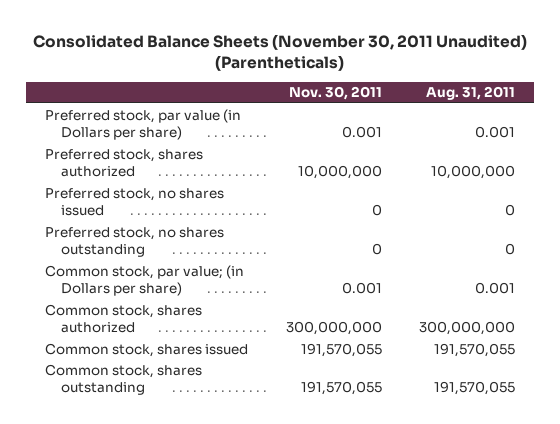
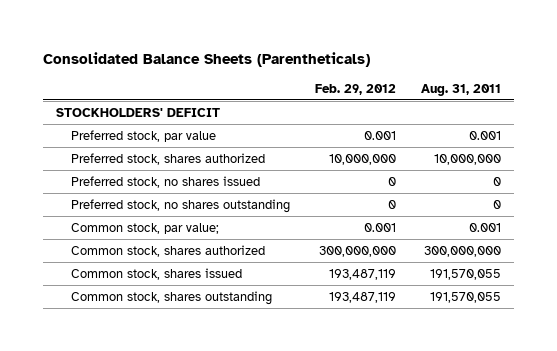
[33,34,528,72] Consolidated Balance Sheets (November 30, 2011 Unaudited) (Parentheticals) -> [43,51,371,67] Consolidated Balance Sheets (Parentheticals)
[288,86,382,101] Nov. 30, 2011 -> none
none -> [315,83,397,95] Feb. 29, 2012
none -> [55,107,220,117] STOCKHOLDERS' DEFICIT
[45,108,242,140] Preferred stock, par value (in Dollars per share) -> [71,129,217,142] Preferred stock, par value
[45,264,245,296] Common stock, par value; (in Dollars per share) -> [71,222,220,234] Common stock, par value;

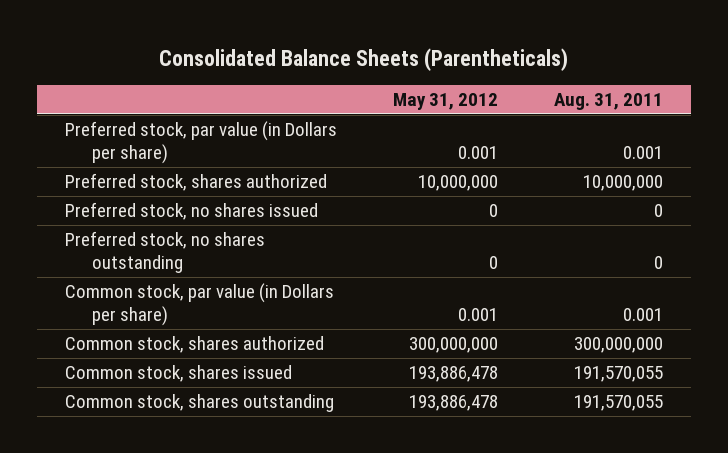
[315,83,397,95] Feb. 29, 2012 -> none
none -> [393,93,499,111] May 31, 2012
[55,107,220,117] STOCKHOLDERS' DEFICIT -> none
[71,129,217,142] Preferred stock, par value -> [65,121,338,165] Preferred stock, par value (in Dollars per share)
[71,222,220,234] Common stock, par value; -> [65,283,335,327] Common stock, par value (in Dollars per share)

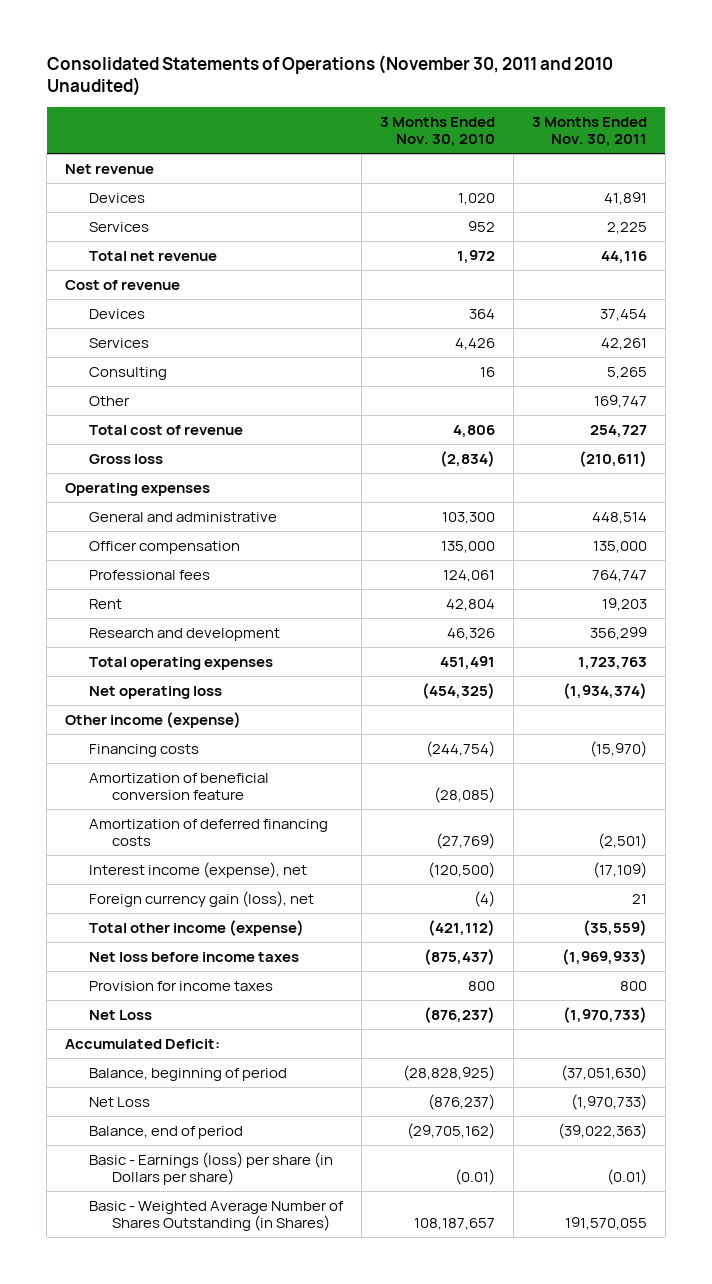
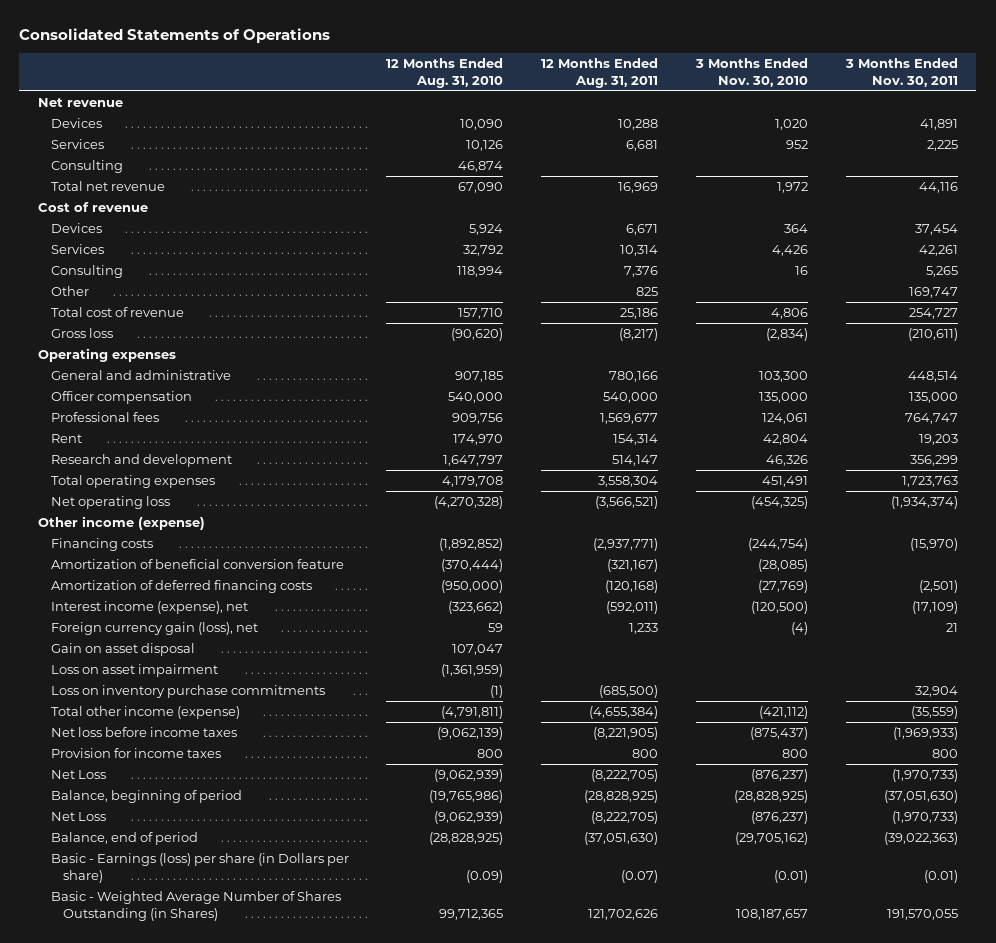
[46,54,613,97] Consolidated Statements of Operations (November 30, 2011 and 2010 Unaudited) -> [19,27,331,43] Consolidated Statements of Operations
none -> [386,58,504,88] 12 Months Ended Aug. 31, 2010
none -> [541,58,659,88] 12 Months Ended Aug. 31, 2011
none -> [50,160,123,174] Consulting
none -> [50,643,195,657] Gain on asset disposal
none -> [50,664,218,678] Loss on asset impairment
none -> [50,685,325,699] Loss on inventory purchase commitments
[65,1038,221,1049] Accumulated Deficit: -> none

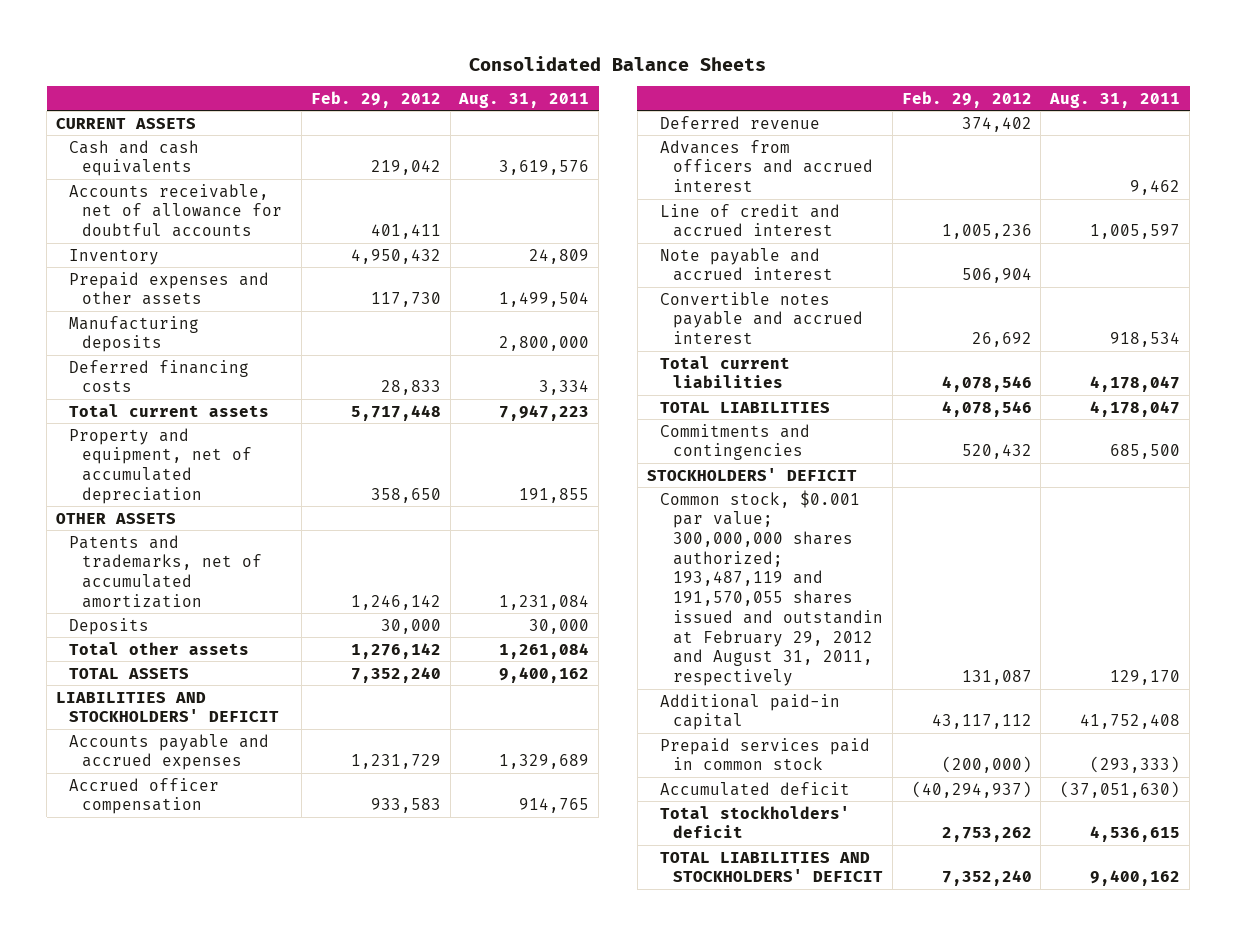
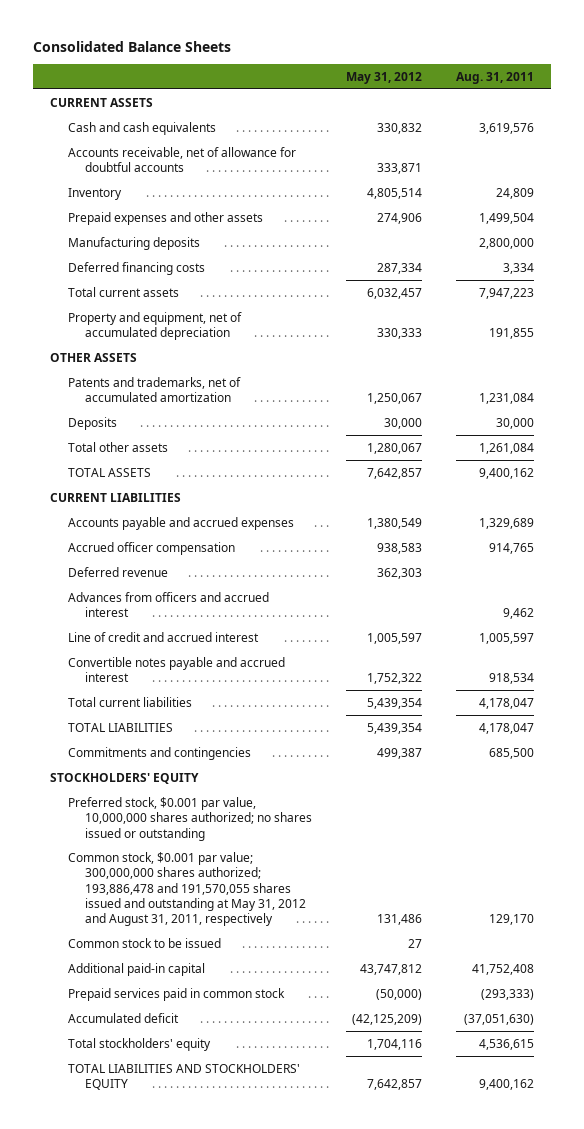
[310,90,441,108] Feb. 29, 2012 -> none
none -> [346,72,423,85] May 31, 2012
[55,691,280,723] LIABILITIES AND STOCKHOLDERS' DEFICIT -> none
none -> [50,492,182,502] CURRENT LIABILITIES
[659,247,833,282] Note payable and accrued interest -> none
[646,467,857,481] STOCKHOLDERS' DEFICIT -> [50,772,200,784] STOCKHOLDERS' EQUITY
none -> [67,796,313,841] Preferred stock, $0.001 par value, 10,000,000 shares authorized; no shares issued or outstanding
[659,489,883,686] Common stock, $0.001 par value; 300,000,000 shares authorized; 193,487,119 and 191,570,055 shares issued and outstandin at February 29, 2012 and August 31, 2011, respectively -> [67,851,307,927] Common stock, $0.001 par value; 300,000,000 shares authorized; 193,886,478 and 191,570,055 shares issued and outstanding at May 31, 2012 and August 31, 2011, respectively
none -> [67,937,221,948] Common stock to be issued
[659,805,850,839] Total stockholders' deficit -> [67,1037,211,1051] Total stockholders' equity
[659,851,883,883] TOTAL LIABILITIES AND STOCKHOLDERS' DEFICIT -> [67,1063,300,1091] TOTAL LIABILITIES AND STOCKHOLDERS' EQUITY

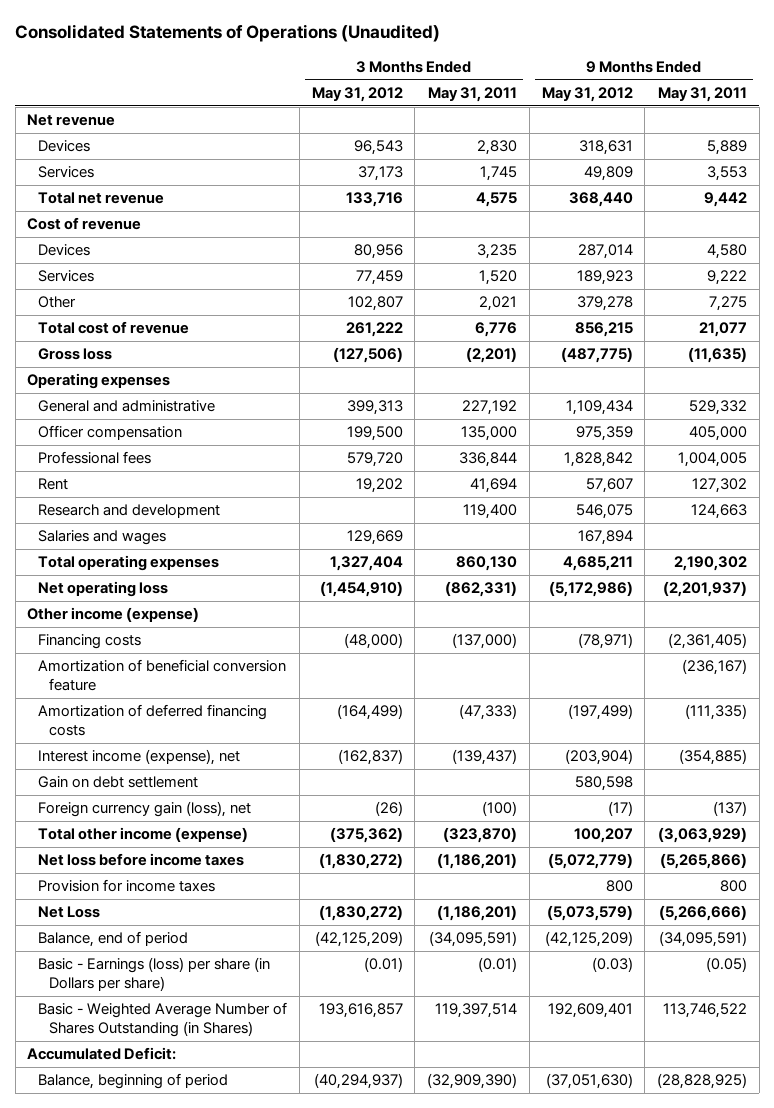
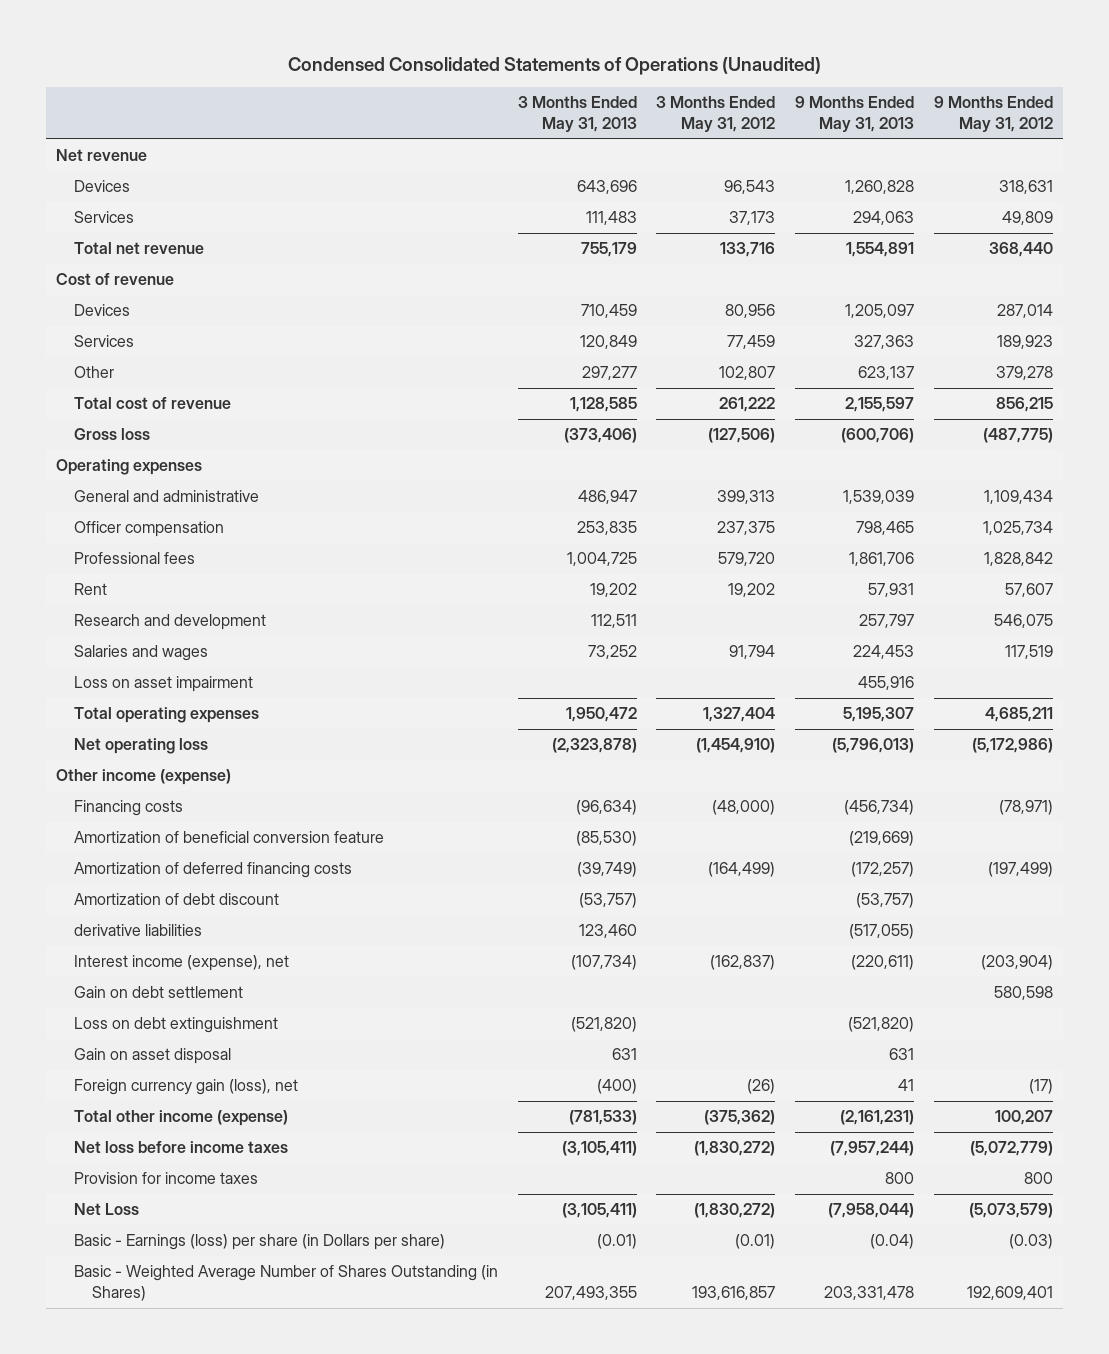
[15,24,441,43] Consolidated Statements of Operations (Unaudited) -> [287,56,821,75] Condensed Consolidated Statements of Operations (Unaudited)
[428,86,518,102] May 31, 2011 -> none
[658,86,748,102] May 31, 2011 -> none
none -> [517,96,637,132] 3 Months Ended May 31, 2013
none -> [795,96,915,132] 9 Months Ended May 31, 2013
[346,426,403,442] 199,500 -> [717,521,776,536] 237,375
[575,426,633,442] 975,359 -> [983,521,1054,536] 1,025,734
[346,530,403,546] 129,669 -> [729,645,776,660] 91,794
[577,530,633,546] 167,894 -> [1005,645,1054,660] 117,519
none -> [73,676,253,693] Loss on asset impairment
none -> [73,893,279,906] Amortization of debt discount
none -> [73,924,202,937] derivative liabilities
none -> [73,1017,278,1034] Loss on debt extinguishment
none -> [73,1048,231,1065] Gain on asset disposal
[38,931,189,948] Balance, end of period -> none
[27,1047,177,1061] Accumulated Deficit: -> none
[38,1073,229,1090] Balance, beginning of period -> none

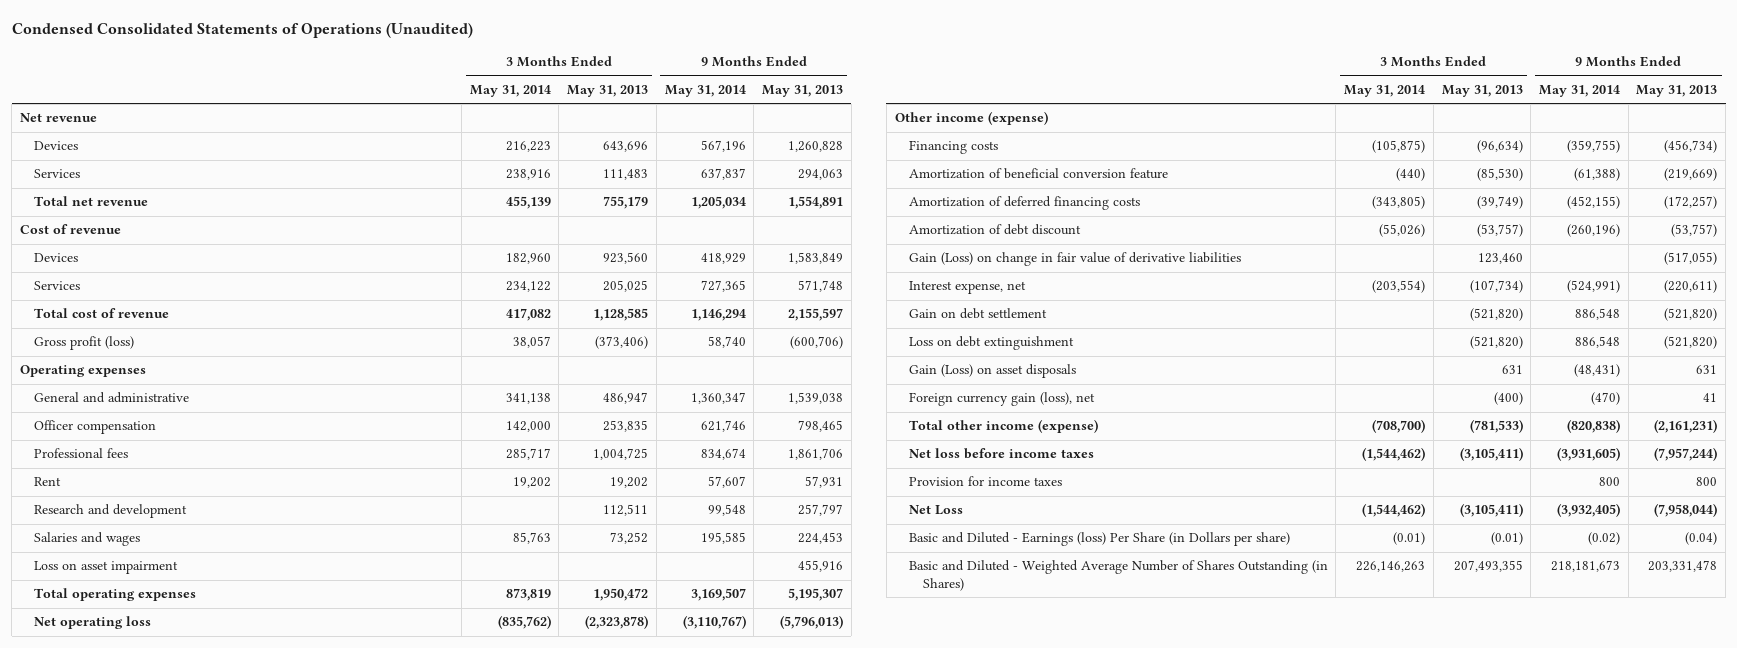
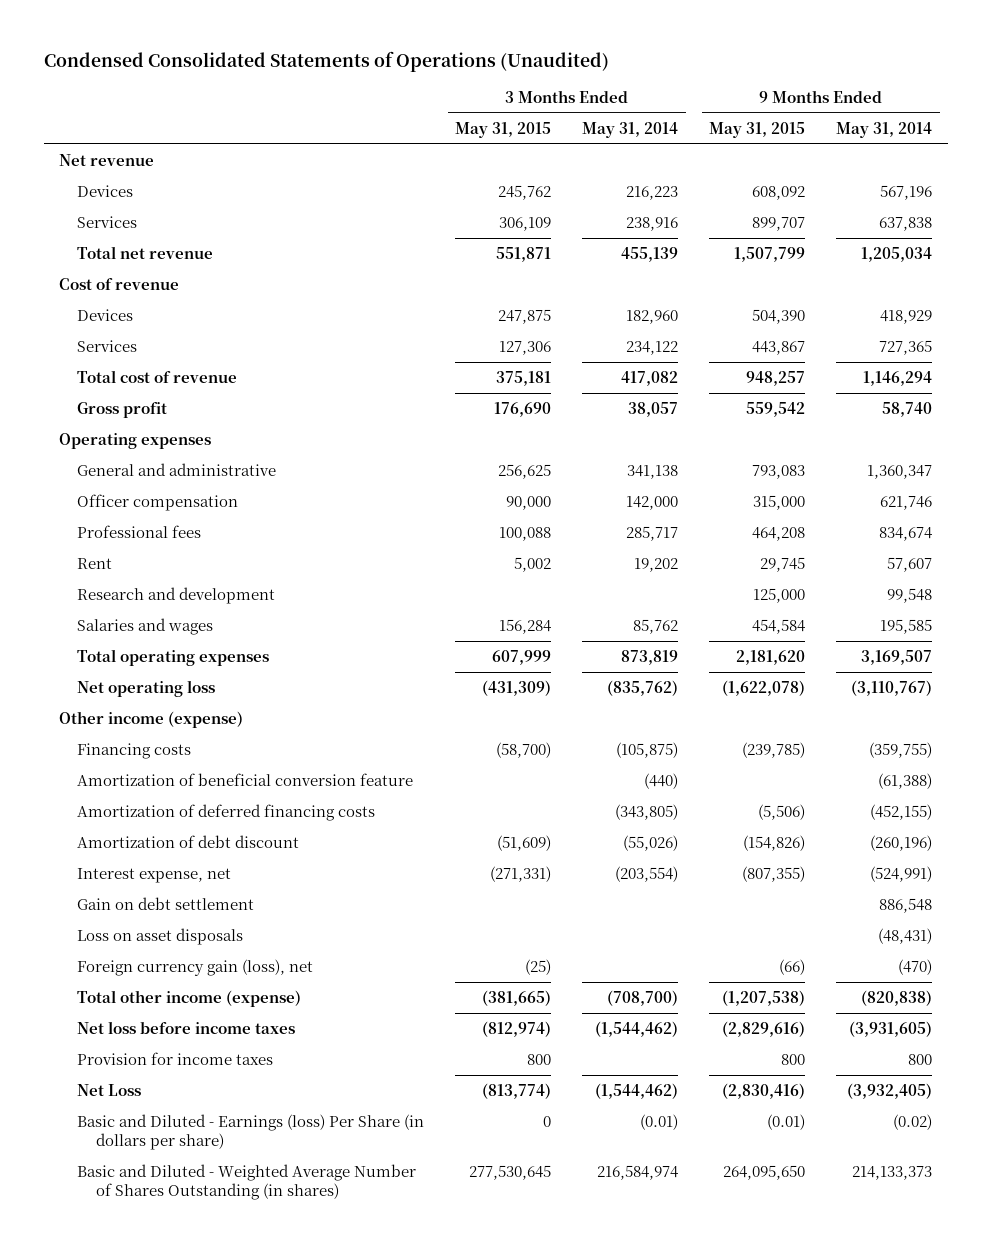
[567,84,649,97] May 31, 2013 -> none
[761,84,843,97] May 31, 2013 -> none
none -> [455,121,552,138] May 31, 2015
none -> [709,121,806,138] May 31, 2015
[700,168,746,181] 637,837 -> [879,216,933,231] 637,838
[34,336,135,351] Gross profit (loss) -> [77,401,168,418] Gross profit
[34,561,179,575] Loss on asset impairment -> none
[512,532,551,545] 85,763 -> [633,618,679,634] 85,762
[908,252,1241,267] Gain (Loss) on change in fair value of derivative liabilities -> none
[908,336,1074,351] Loss on debt extinguishment -> none
[908,364,1076,379] Gain (Loss) on asset disposals -> [77,927,244,945] Loss on asset disposals
[908,532,1290,547] Basic and Diluted - Earnings (loss) Per Share (in Dollars per share) -> [77,1113,425,1151] Basic and Diluted - Earnings (loss) Per Share (in dollars per share)
[908,560,1328,591] Basic and Diluted - Weighted Average Number of Shares Outstanding (in Shares) -> [77,1163,417,1201] Basic and Diluted - Weighted Average Number of Shares Outstanding (in shares)
[1356,561,1426,573] 226,146,263 -> [597,1164,679,1180] 216,584,974
[1551,560,1621,573] 218,181,673 -> [852,1165,933,1180] 214,133,373

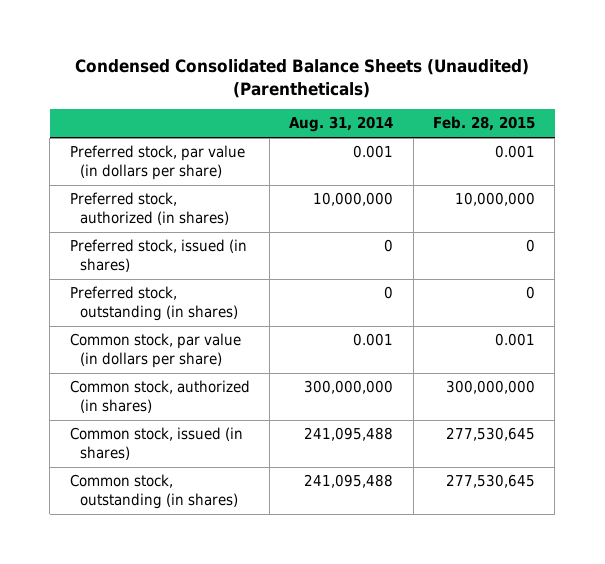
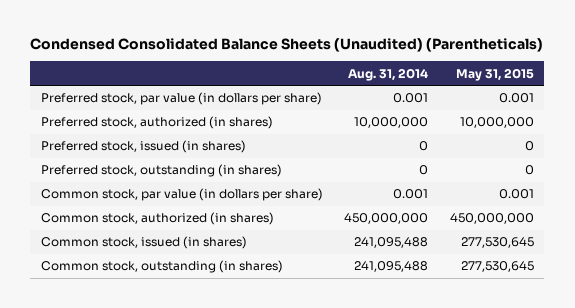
[433,116,536,132] Feb. 28, 2015 -> none
none -> [455,67,534,81] May 31, 2015
[304,380,394,395] 300,000,000 -> [344,213,429,225] 450,000,000

